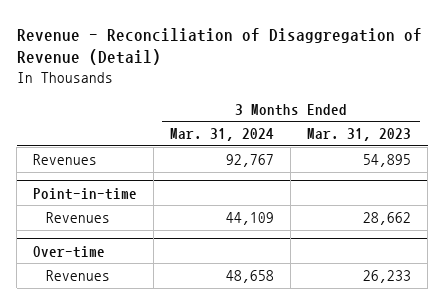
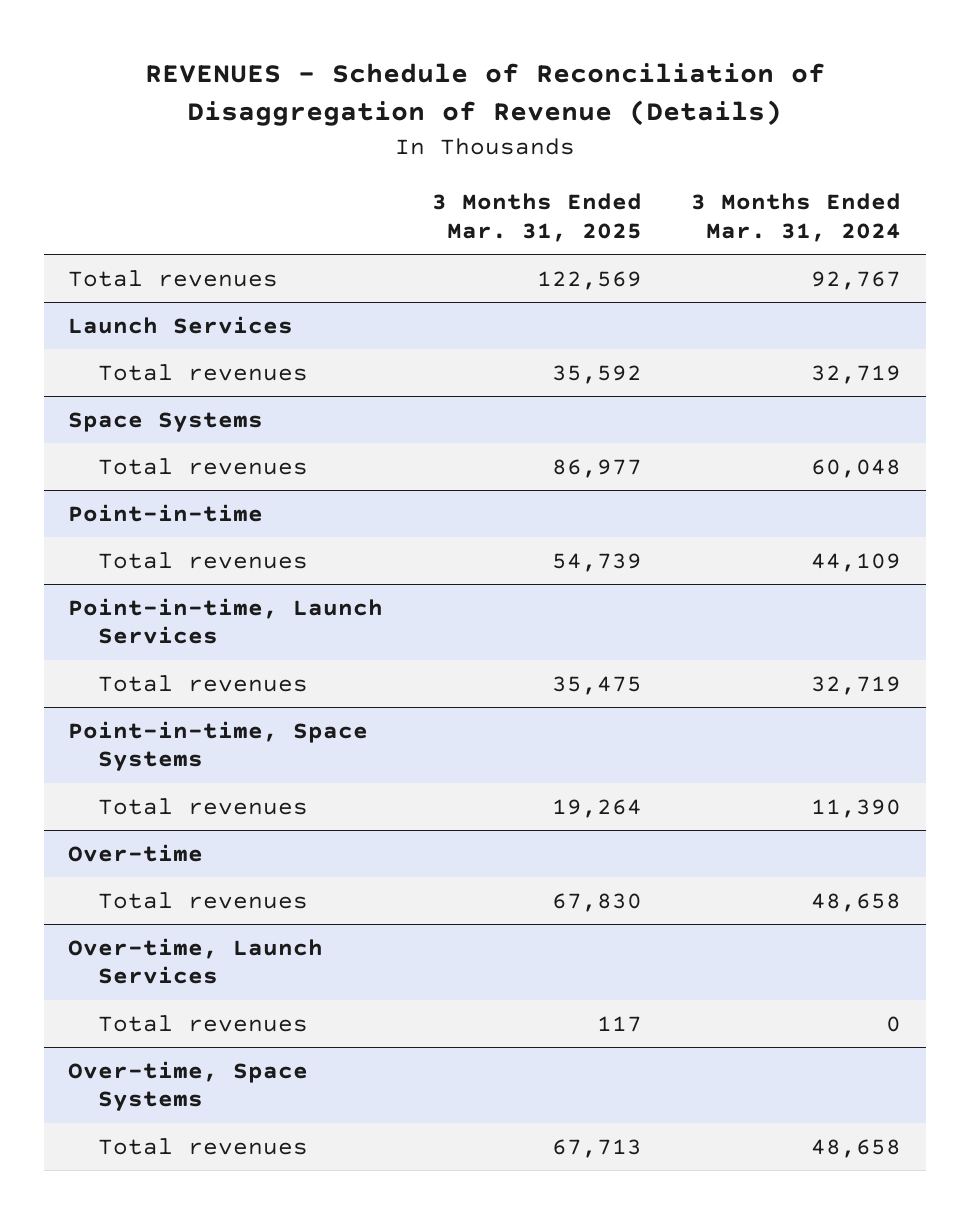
[16,27,422,66] Revenue - Reconciliation of Disaggregation of Revenue (Detail) -> [144,63,825,127] REVENUES - Schedule of Reconciliation of Disaggregation of Revenue (Details)
[307,128,412,142] Mar. 31, 2023 -> none
none -> [432,193,643,242] 3 Months Ended Mar. 31, 2025
[33,153,98,165] Revenues -> [68,269,279,287] Total revenues
none -> [68,315,294,334] Launch Services
none -> [97,363,308,381] Total revenues
none -> [68,411,264,432] Space Systems
none -> [97,457,308,475] Total revenues
[45,211,110,223] Revenues -> [97,551,308,569] Total revenues
none -> [68,597,384,645] Point-in-time, Launch Services
none -> [97,674,308,692] Total revenues
none -> [68,720,369,772] Point-in-time, Space Systems
none -> [97,797,308,815] Total revenues
[45,269,110,281] Revenues -> [97,891,308,909] Total revenues
none -> [68,937,324,985] Over-time, Launch Services
none -> [97,1014,308,1032] Total revenues
none -> [68,1060,309,1112] Over-time, Space Systems
none -> [97,1137,308,1155] Total revenues

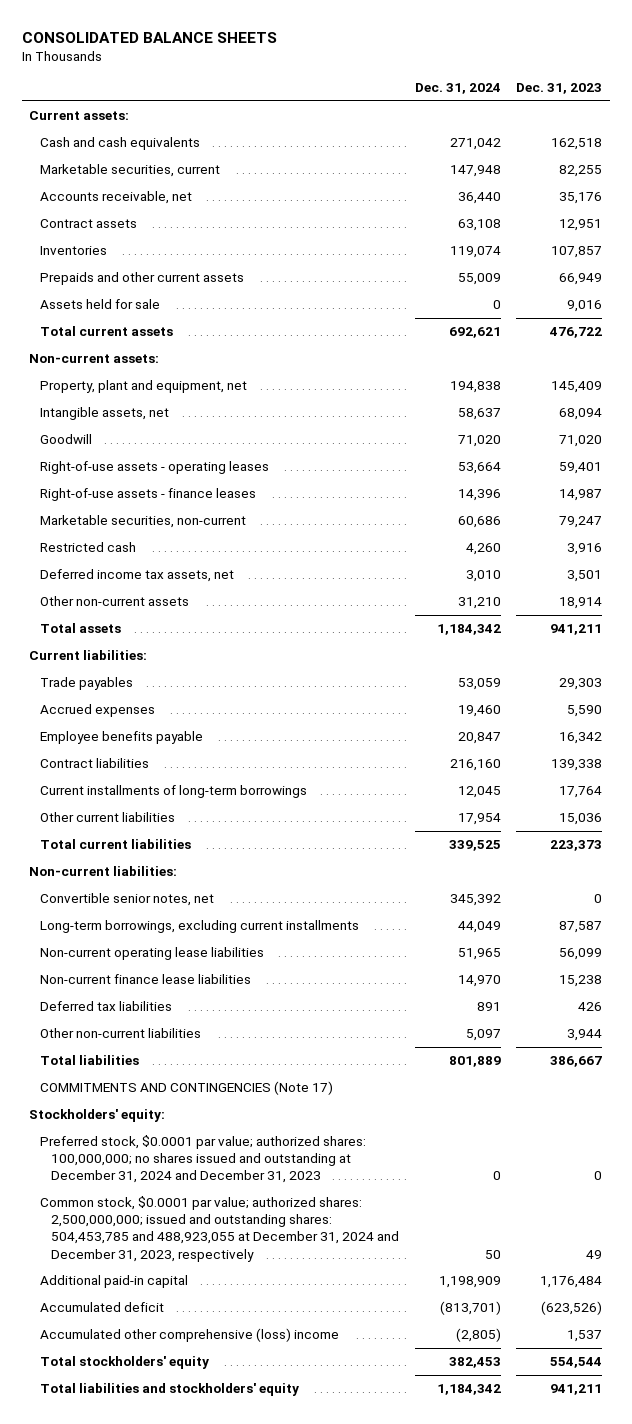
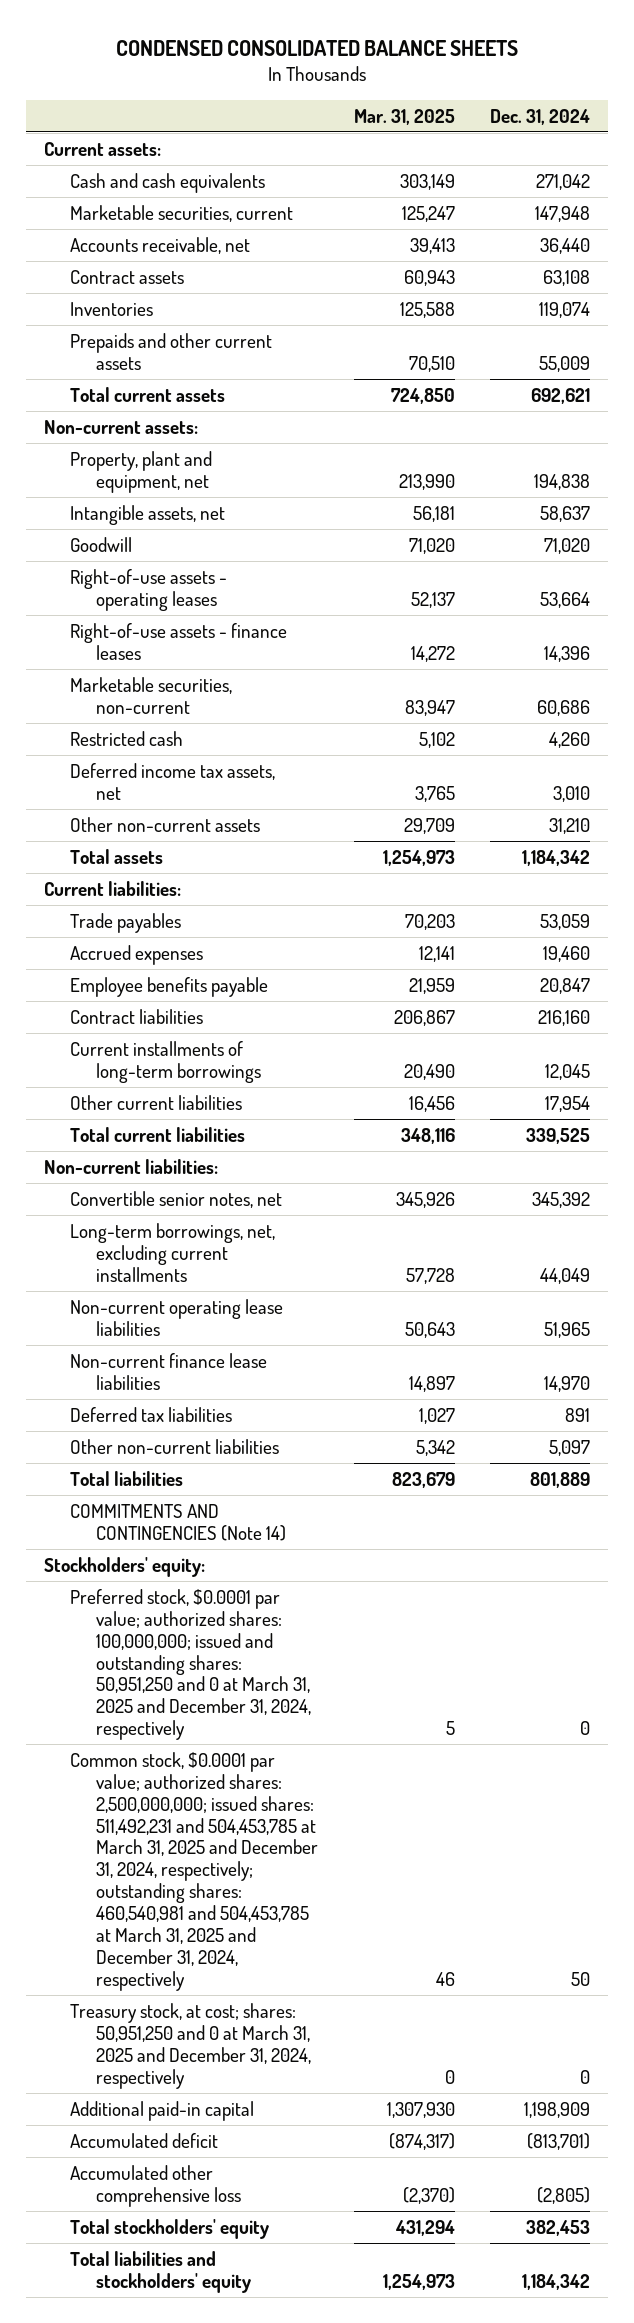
[21,31,277,43] CONSOLIDATED BALANCE SHEETS -> [116,39,519,56] CONDENSED CONSOLIDATED BALANCE SHEETS
[516,83,603,95] Dec. 31, 2023 -> none
none -> [353,108,455,125] Mar. 31, 2025
[40,299,161,310] Assets held for sale -> none
[40,920,360,934] Long-term borrowings, excluding current installments -> [70,1222,276,1282] Long-term borrowings, net, excluding current installments
[40,1081,334,1096] COMMITMENTS AND CONTINGENCIES (Note 17) -> [70,1503,287,1541] COMMITMENTS AND CONTINGENCIES (Note 14)
[40,1135,367,1184] Preferred stock, $0.0001 par value; authorized shares: 100,000,000; no shares issued and outstanding at December 31, 2024 and December 31, 2023 -> [70,1588,312,1741] Preferred stock, $0.0001 par value; authorized shares: 100,000,000; issued and outstanding shares: 50,951,250 and 0 at March 31, 2025 and December 31, 2024, respectively
[40,1196,400,1262] Common stock, $0.0001 par value; authorized shares: 2,500,000,000; issued and outstanding shares: 504,453,785 and 488,923,055 at December 31, 2024 and December 31, 2023, respectively -> [70,1751,319,1991] Common stock, $0.0001 par value; authorized shares: 2,500,000,000; issued shares: 511,492,231 and 504,453,785 at March 31, 2025 and December 31, 2024, respectively; outstanding shares: 460,540,981 and 504,453,785 at March 31, 2025 and December 31, 2024, respectively
none -> [70,2002,312,2089] Treasury stock, at cost; shares: 50,951,250 and 0 at March 31, 2025 and December 31, 2024, respectively
[40,1328,340,1343] Accumulated other comprehensive (loss) income -> [70,2164,242,2207] Accumulated other comprehensive loss

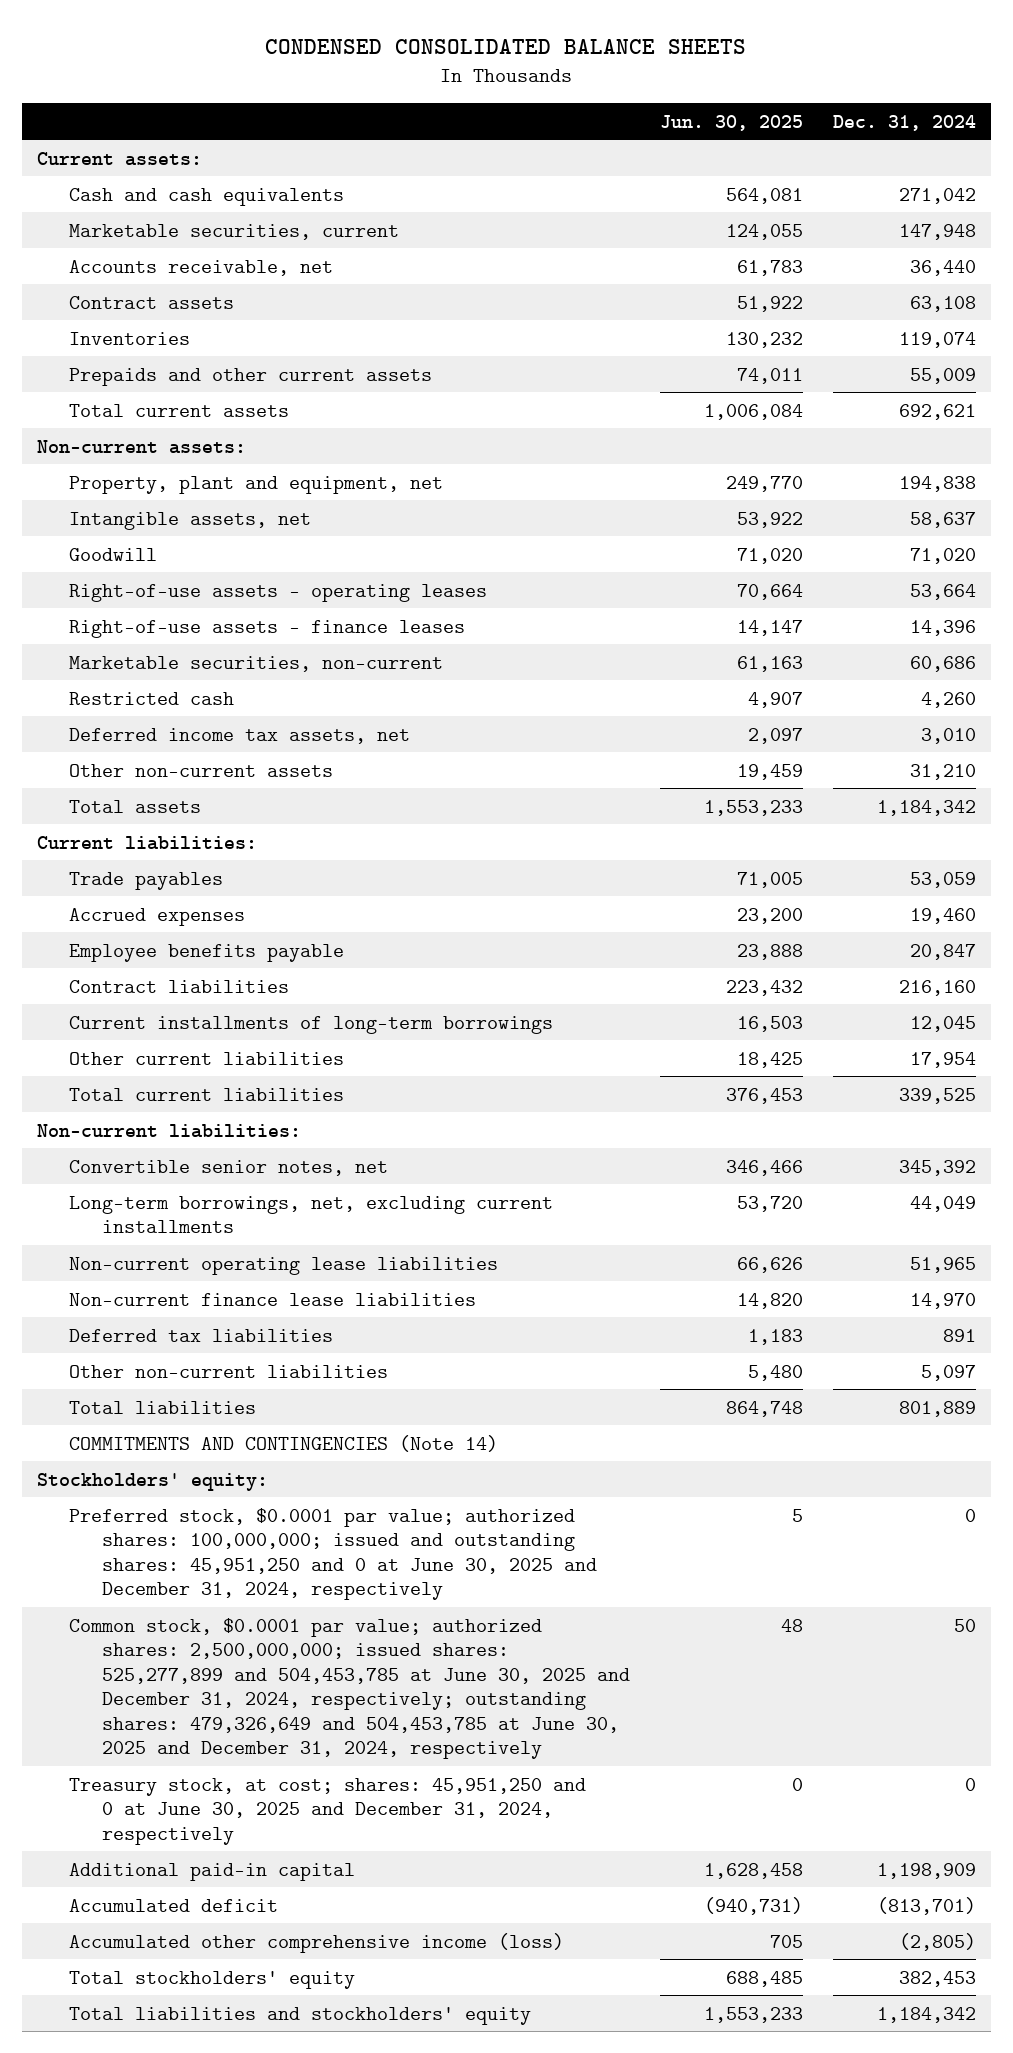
[353,108,455,125] Mar. 31, 2025 -> none
none -> [659,114,803,131] Jun. 30, 2025
[70,1588,312,1741] Preferred stock, $0.0001 par value; authorized shares: 100,000,000; issued and outstanding shares: 50,951,250 and 0 at March 31, 2025 and December 31, 2024, respectively -> [69,1507,597,1601] Preferred stock, $0.0001 par value; authorized shares: 100,000,000; issued and outstanding shares: 45,951,250 and 0 at June 30, 2025 and December 31, 2024, respectively
[70,1751,319,1991] Common stock, $0.0001 par value; authorized shares: 2,500,000,000; issued shares: 511,492,231 and 504,453,785 at March 31, 2025 and December 31, 2024, respectively; outstanding shares: 460,540,981 and 504,453,785 at March 31, 2025 and December 31, 2024, respectively -> [69,1617,630,1760] Common stock, $0.0001 par value; authorized shares: 2,500,000,000; issued shares: 525,277,899 and 504,453,785 at June 30, 2025 and December 31, 2024, respectively; outstanding shares: 479,326,649 and 504,453,785 at June 30, 2025 and December 31, 2024, respectively
[70,2002,312,2089] Treasury stock, at cost; shares: 50,951,250 and 0 at March 31, 2025 and December 31, 2024, respectively -> [69,1777,587,1845] Treasury stock, at cost; shares: 45,951,250 and 0 at June 30, 2025 and December 31, 2024, respectively
[70,2164,242,2207] Accumulated other comprehensive loss -> [69,1932,565,1953] Accumulated other comprehensive income (loss)

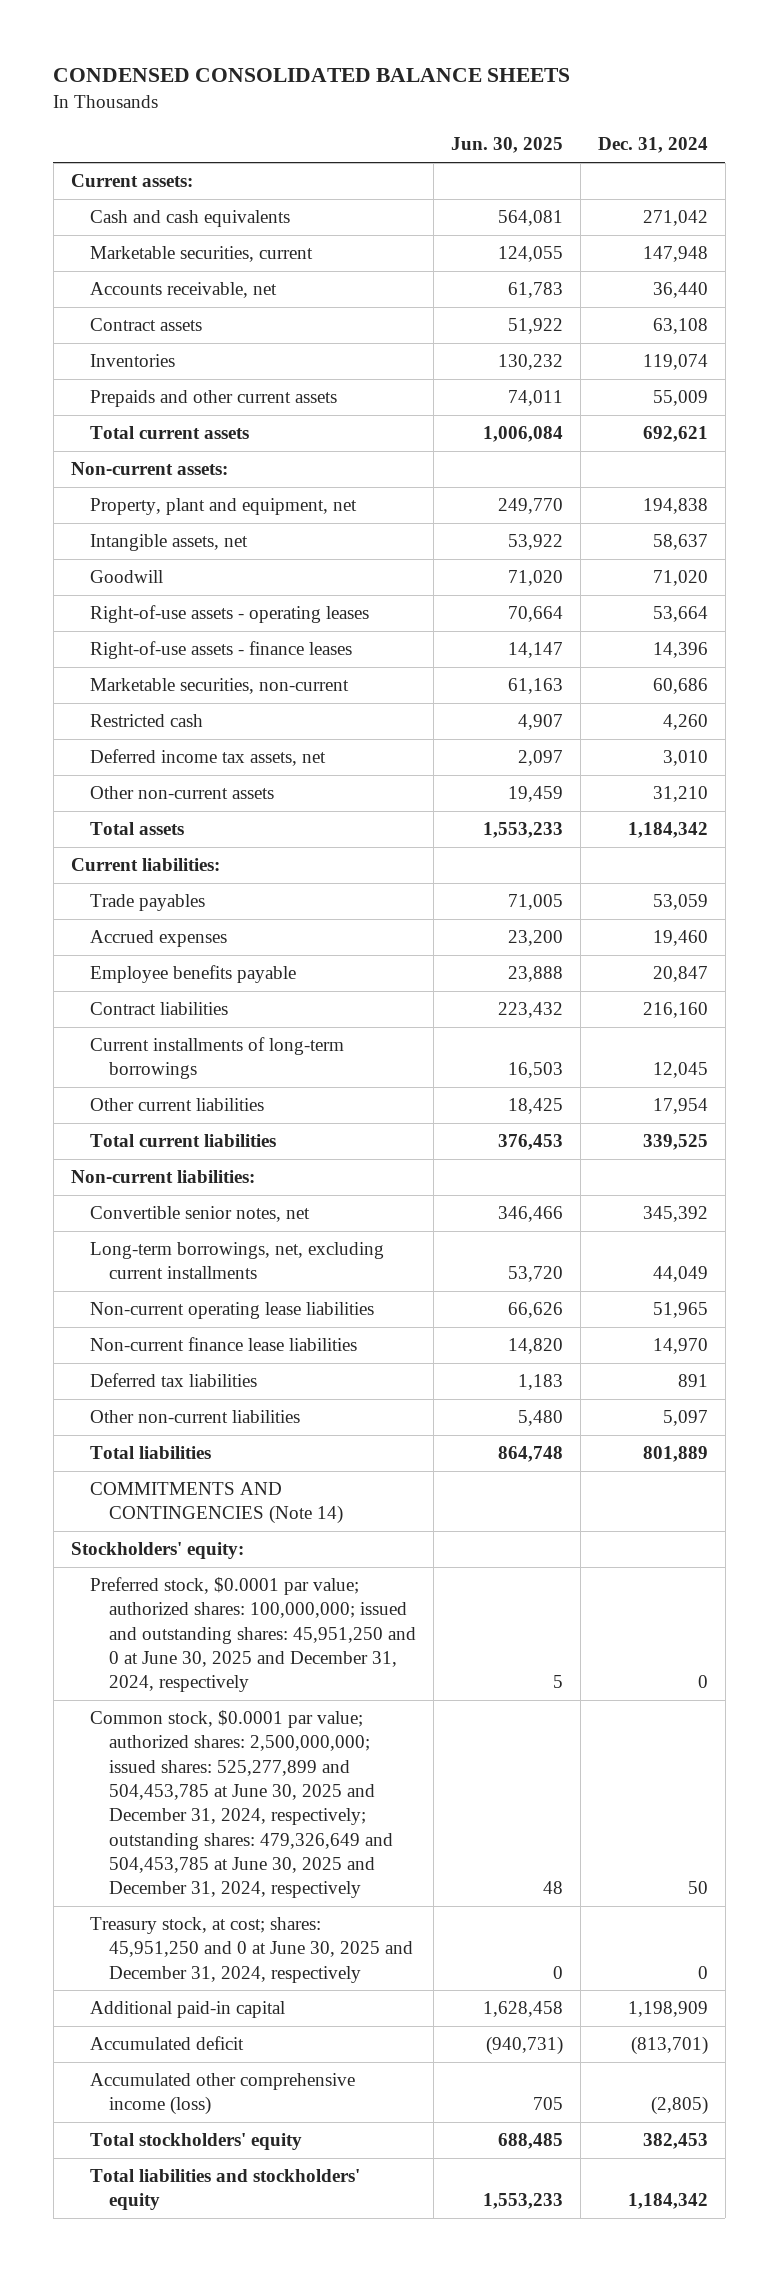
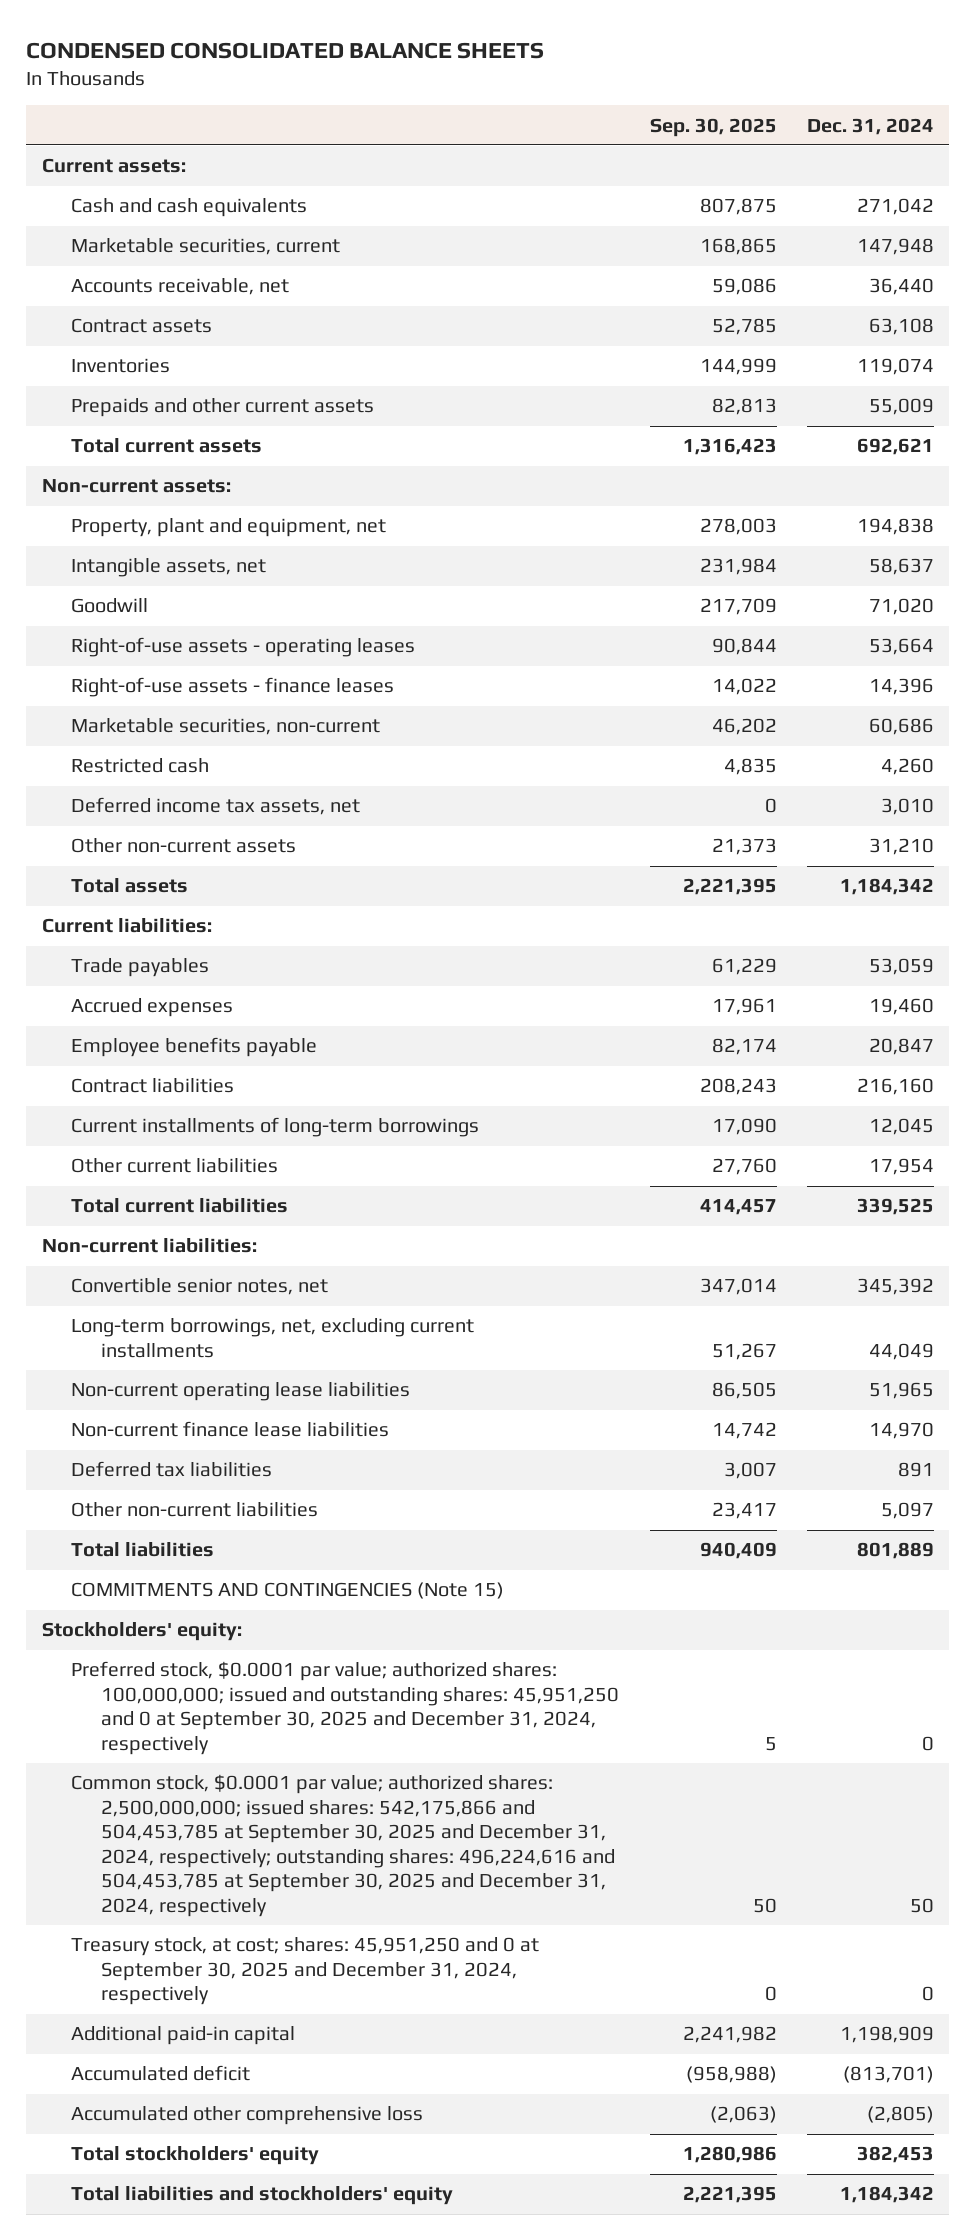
[450,137,563,154] Jun. 30, 2025 -> none
none -> [649,117,777,137] Sep. 30, 2025
[89,1481,343,1525] COMMITMENTS AND CONTINGENCIES (Note 14) -> [71,1582,505,1600] COMMITMENTS AND CONTINGENCIES (Note 15)
[89,1576,416,1693] Preferred stock, $0.0001 par value; authorized shares: 100,000,000; issued and outstanding shares: 45,951,250 and 0 at June 30, 2025 and December 31, 2024, respectively -> [71,1661,620,1755] Preferred stock, $0.0001 par value; authorized shares: 100,000,000; issued and outstanding shares: 45,951,250 and 0 at September 30, 2025 and December 31, 2024, respectively
[89,1709,393,1899] Common stock, $0.0001 par value; authorized shares: 2,500,000,000; issued shares: 525,277,899 and 504,453,785 at June 30, 2025 and December 31, 2024, respectively; outstanding shares: 479,326,649 and 504,453,785 at June 30, 2025 and December 31, 2024, respectively -> [71,1774,616,1917] Common stock, $0.0001 par value; authorized shares: 2,500,000,000; issued shares: 542,175,866 and 504,453,785 at September 30, 2025 and December 31, 2024, respectively; outstanding shares: 496,224,616 and 504,453,785 at September 30, 2025 and December 31, 2024, respectively
[89,1916,413,1983] Treasury stock, at cost; shares: 45,951,250 and 0 at June 30, 2025 and December 31, 2024, respectively -> [71,1937,540,2006] Treasury stock, at cost; shares: 45,951,250 and 0 at September 30, 2025 and December 31, 2024, respectively
[89,2072,355,2116] Accumulated other comprehensive income (loss) -> [71,2106,424,2126] Accumulated other comprehensive loss

